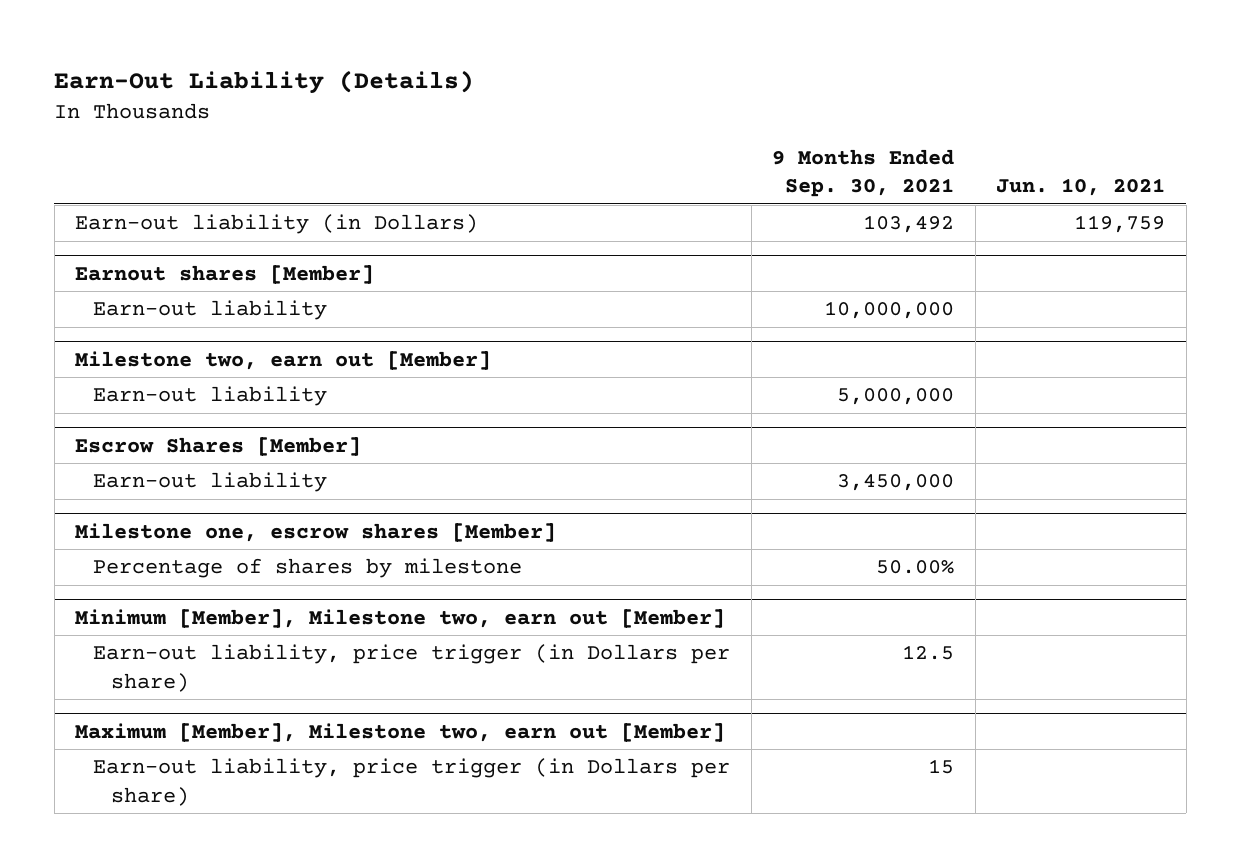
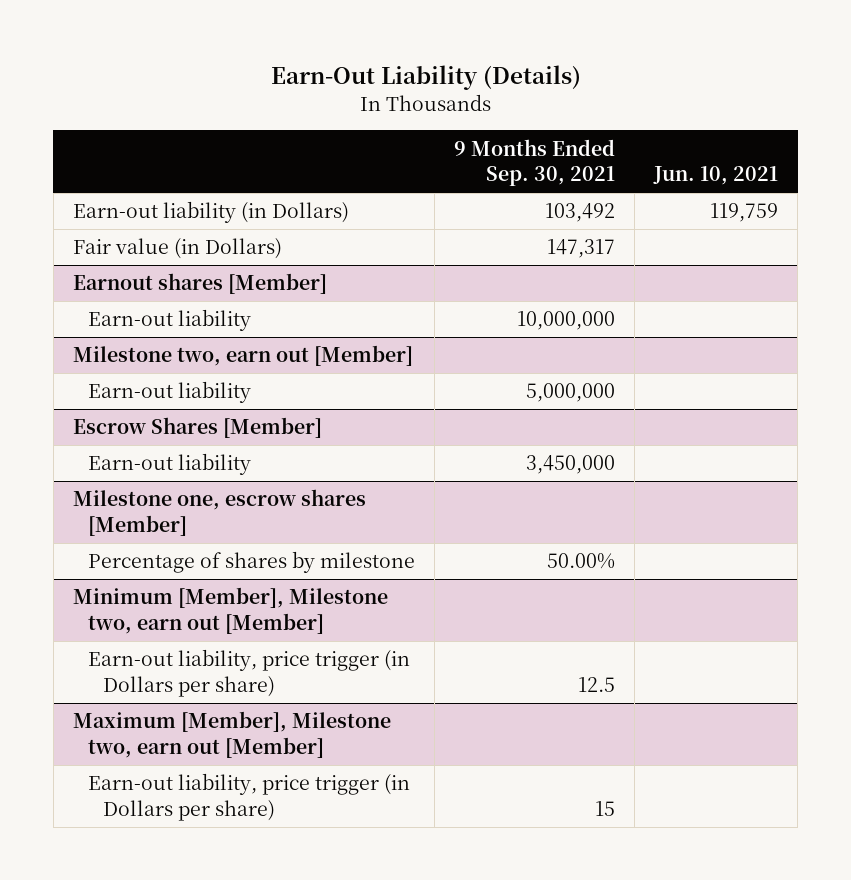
none -> [72,238,282,260] Fair value (in Dollars)

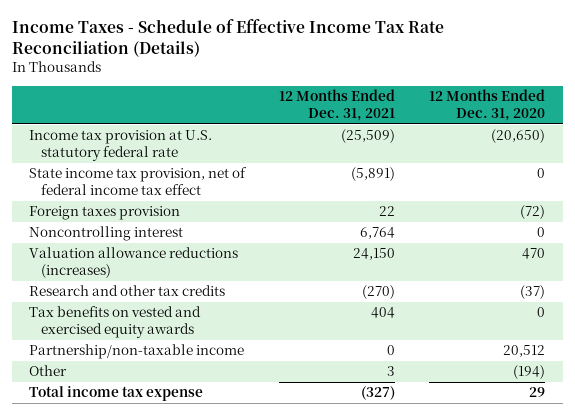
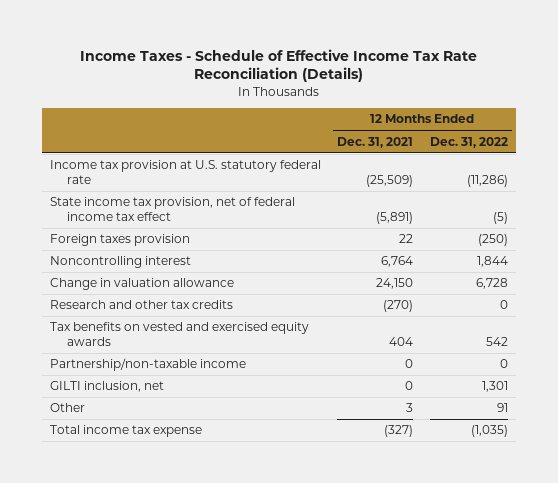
[429,89,546,122] 12 Months Ended Dec. 31, 2020 -> none
none -> [429,136,508,148] Dec. 31, 2022
[29,247,239,279] Valuation allowance reductions (increases) -> [50,278,235,291] Change in valuation allowance
none -> [50,381,165,393] GILTI inclusion, net

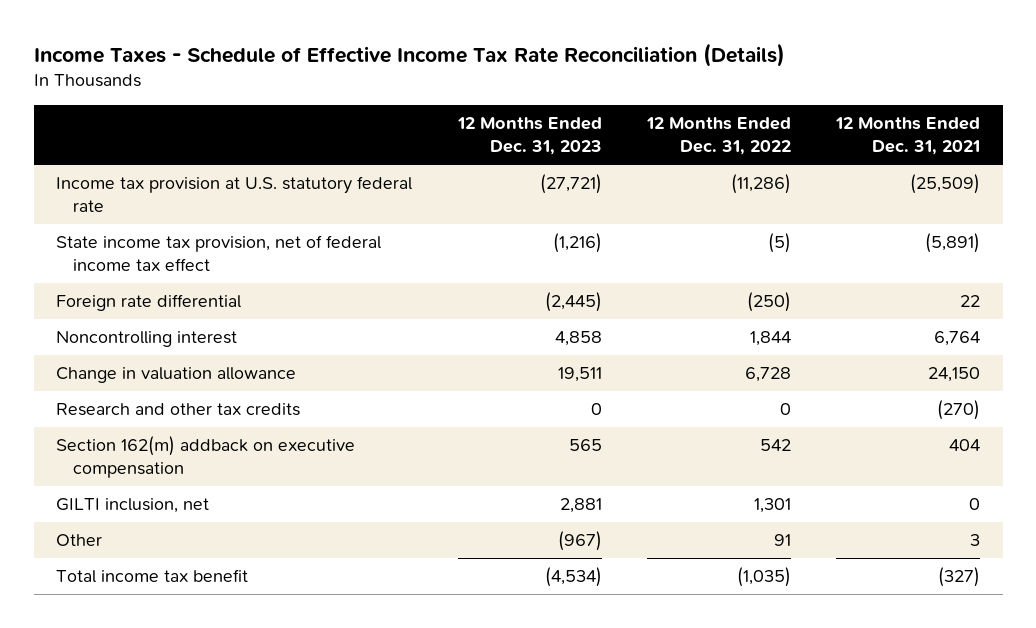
none -> [456,117,602,155] 12 Months Ended Dec. 31, 2023
[50,234,191,247] Foreign taxes provision -> [56,294,242,312] Foreign rate differential
[50,358,247,372] Partnership/non-taxable income -> none
[50,322,310,346] Tax benefits on vested and exercised equity awards -> [56,436,356,479] Section 162(m) addback on executive compensation
[50,425,203,438] Total income tax expense -> [56,569,249,584] Total income tax benefit

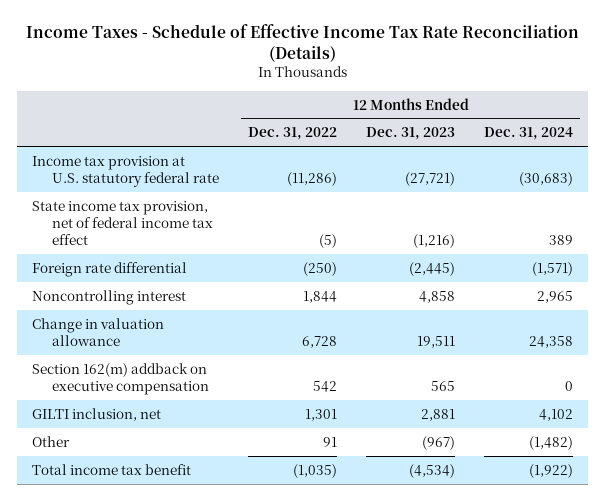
[835,117,981,155] 12 Months Ended Dec. 31, 2021 -> none
none -> [484,127,574,141] Dec. 31, 2024
[56,403,301,417] Research and other tax credits -> none

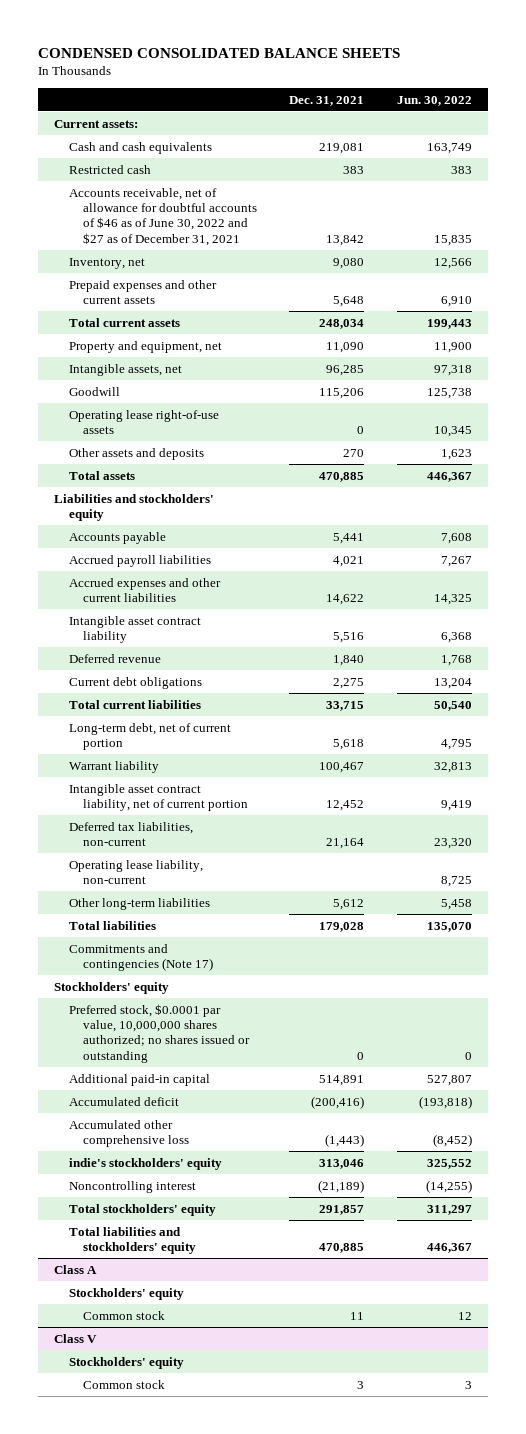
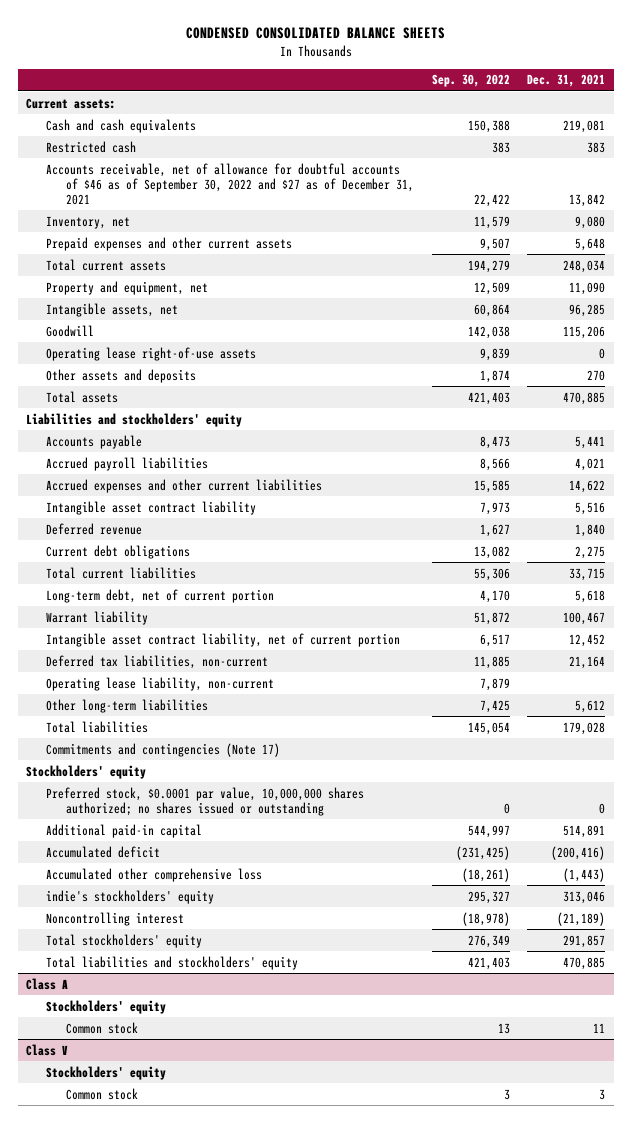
[396,95,472,106] Jun. 30, 2022 -> none
none -> [431,74,510,88] Sep. 30, 2022
[68,187,258,246] Accounts receivable, net of allowance for doubtful accounts of $46 as of June 30, 2022 and $27 as of December 31, 2021 -> [46,162,415,205] Accounts receivable, net of allowance for doubtful accounts of $46 as of September 30, 2022 and $27 as of December 31, 2021

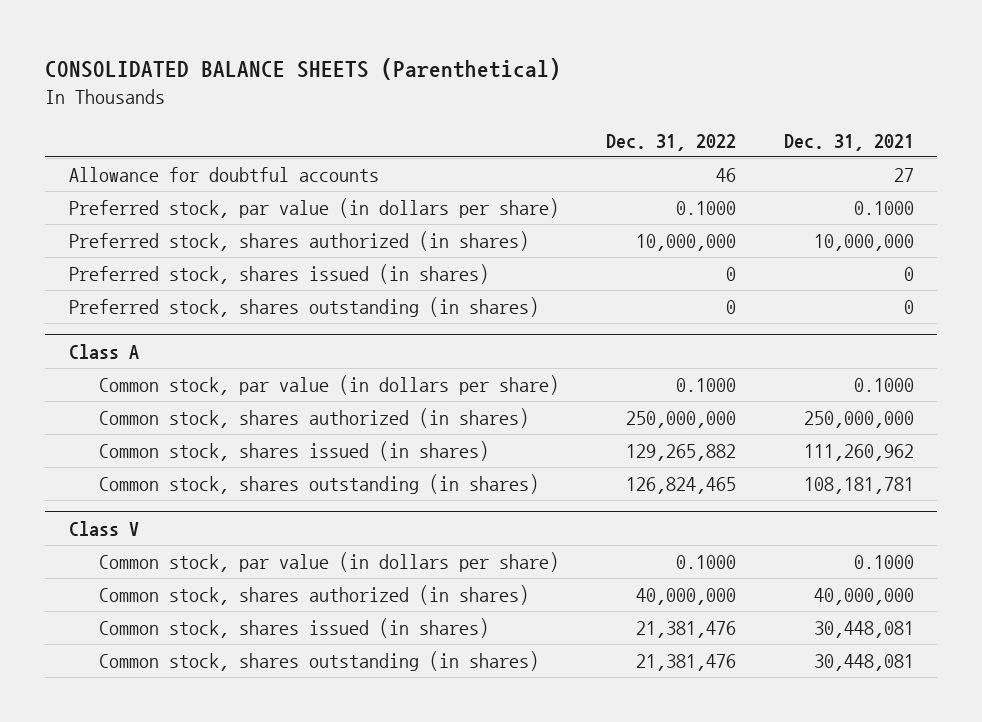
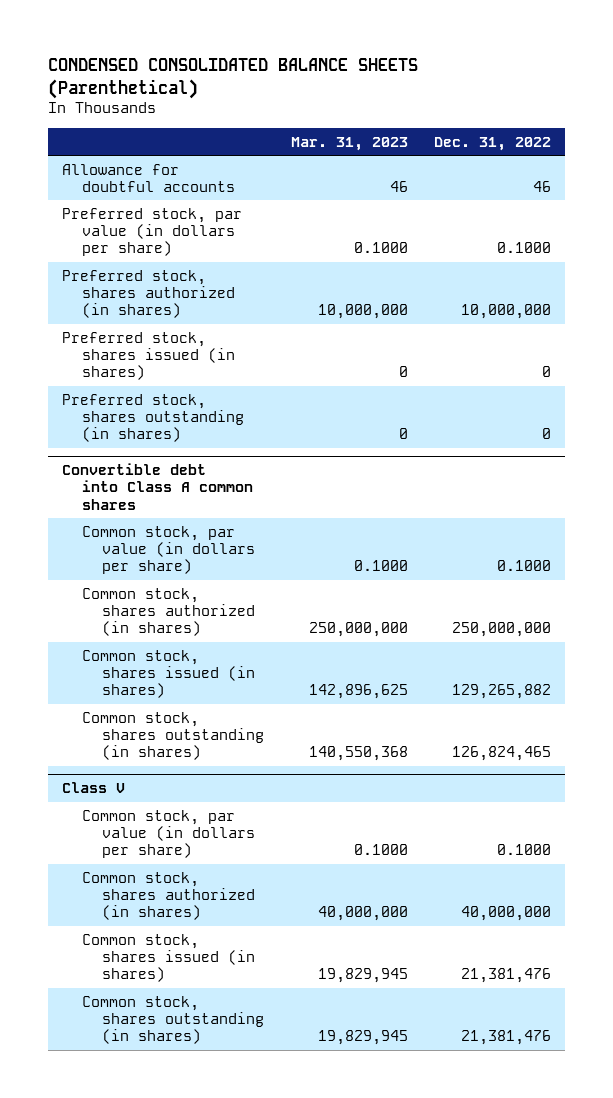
[45,58,562,81] CONSOLIDATED BALANCE SHEETS (Parenthetical) -> [48,58,419,99] CONDENSED CONSOLIDATED BALANCE SHEETS (Parenthetical)
[783,133,914,151] Dec. 31, 2021 -> none
none -> [290,136,408,151] Mar. 31, 2023
[68,344,139,360] Class A -> [61,463,253,510] Convertible debt into Class A common shares

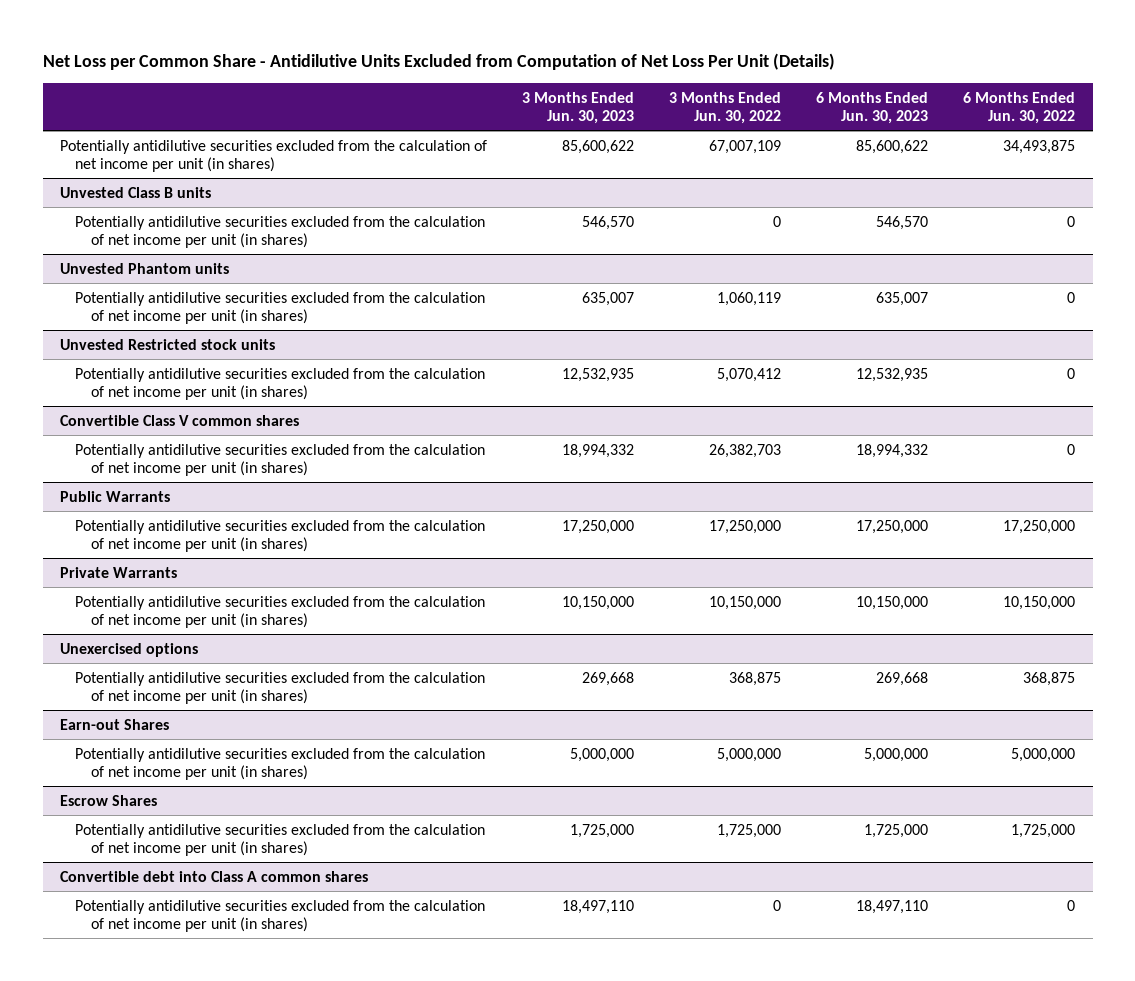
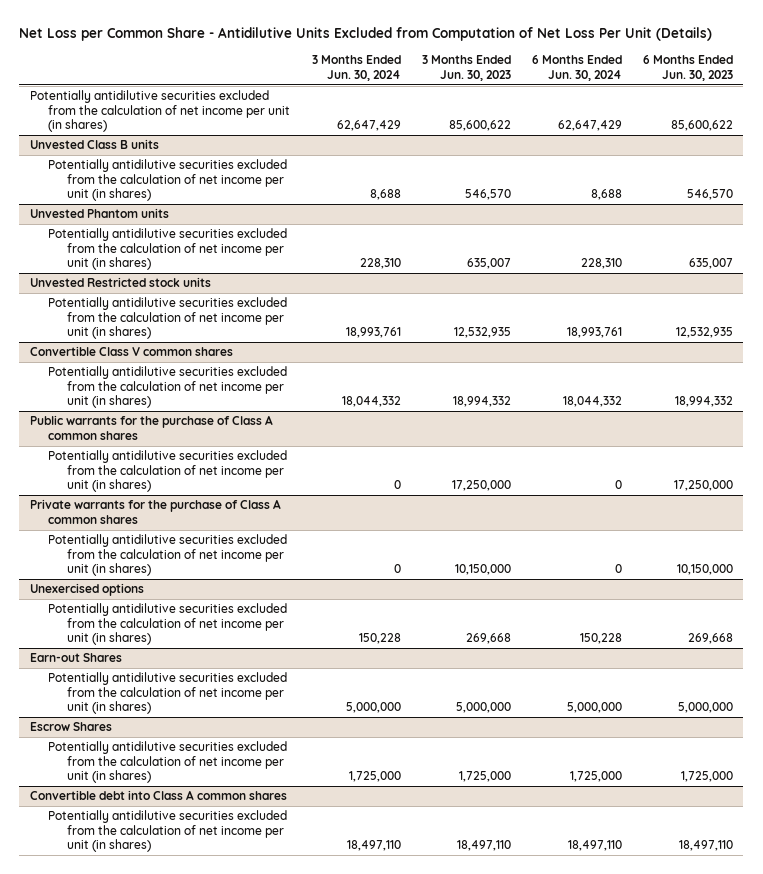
[669,91,782,125] 3 Months Ended Jun. 30, 2022 -> none
[963,91,1076,125] 6 Months Ended Jun. 30, 2022 -> none
none -> [311,55,401,81] 3 Months Ended Jun. 30, 2024
none -> [531,55,622,81] 6 Months Ended Jun. 30, 2024
[60,490,171,502] Public Warrants -> [29,415,273,440] Public warrants for the purchase of Class A common shares
[60,566,178,578] Private Warrants -> [29,499,281,524] Private warrants for the purchase of Class A common shares

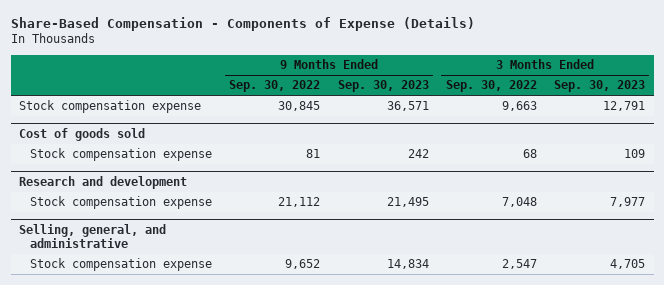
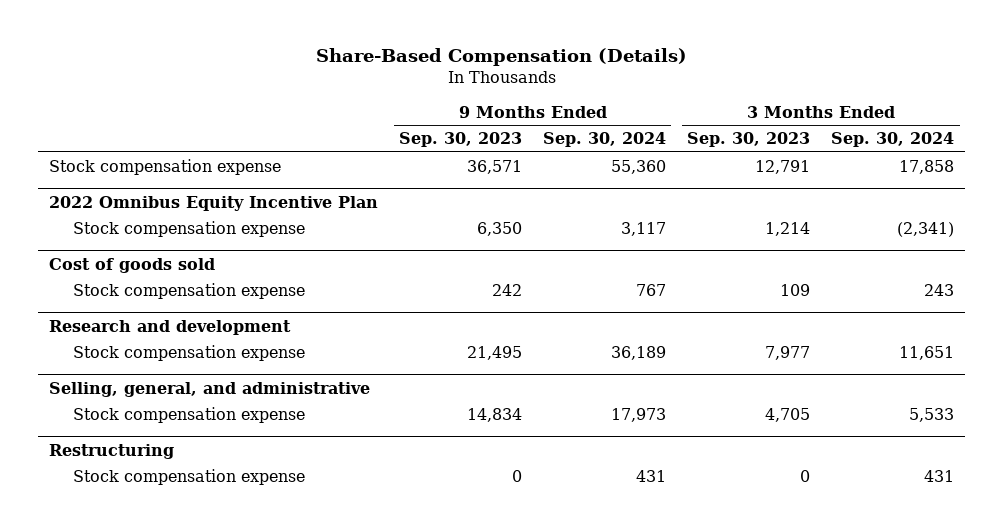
[10,17,475,32] Share-Based Compensation - Components of Expense (Details) -> [315,48,687,67] Share-Based Compensation (Details)
[229,80,321,93] Sep. 30, 2022 -> none
[445,80,537,93] Sep. 30, 2022 -> none
none -> [543,132,667,148] Sep. 30, 2024
none -> [831,132,955,148] Sep. 30, 2024
none -> [48,195,378,211] 2022 Omnibus Equity Incentive Plan
none -> [73,220,306,237] Stock compensation expense
none -> [48,443,174,459] Restructuring
none -> [73,468,306,485] Stock compensation expense

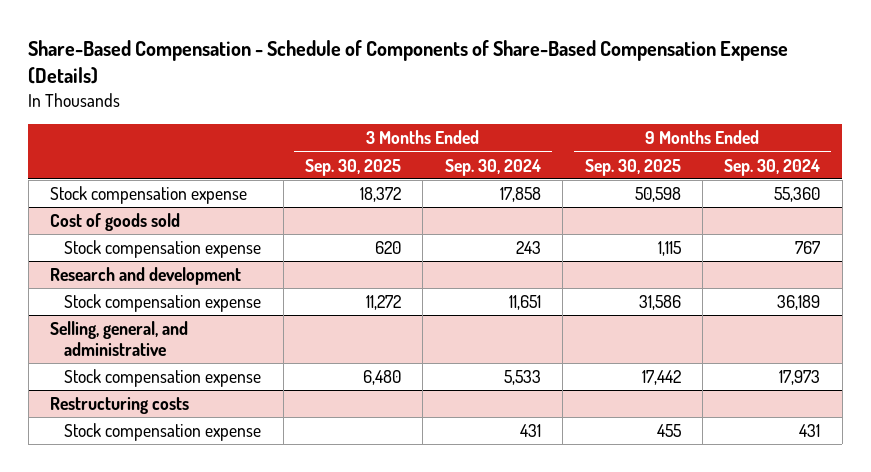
[315,48,687,67] Share-Based Compensation (Details) -> [28,39,789,85] Share-Based Compensation - Schedule of Components of Share-Based Compensation Expense (Details)
[398,132,522,148] Sep. 30, 2023 -> none
[687,132,811,148] Sep. 30, 2023 -> none
none -> [305,158,402,176] Sep. 30, 2025
none -> [584,158,681,176] Sep. 30, 2025
[48,195,378,211] 2022 Omnibus Equity Incentive Plan -> none
[73,220,306,237] Stock compensation expense -> none
[48,443,174,459] Restructuring -> [50,397,190,415] Restructuring costs

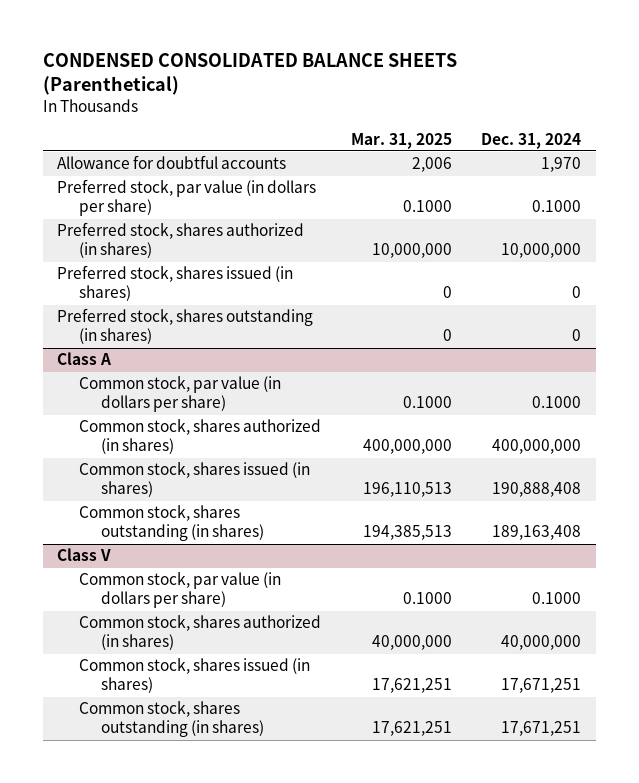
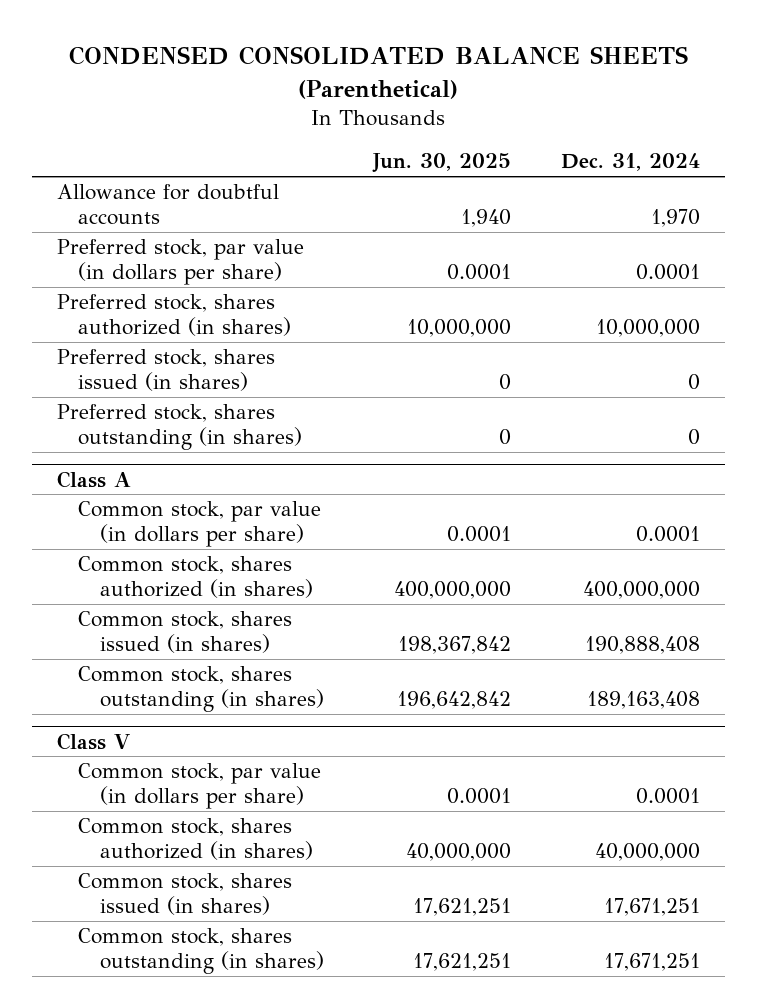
[350,132,452,149] Mar. 31, 2025 -> none
none -> [372,153,512,174] Jun. 30, 2025
[532,200,582,213] 0.1000 -> [635,263,700,280] 0.0001
[532,396,582,409] 0.1000 -> [635,525,700,542] 0.0001
[532,592,582,605] 0.1000 -> [635,787,700,804] 0.0001

